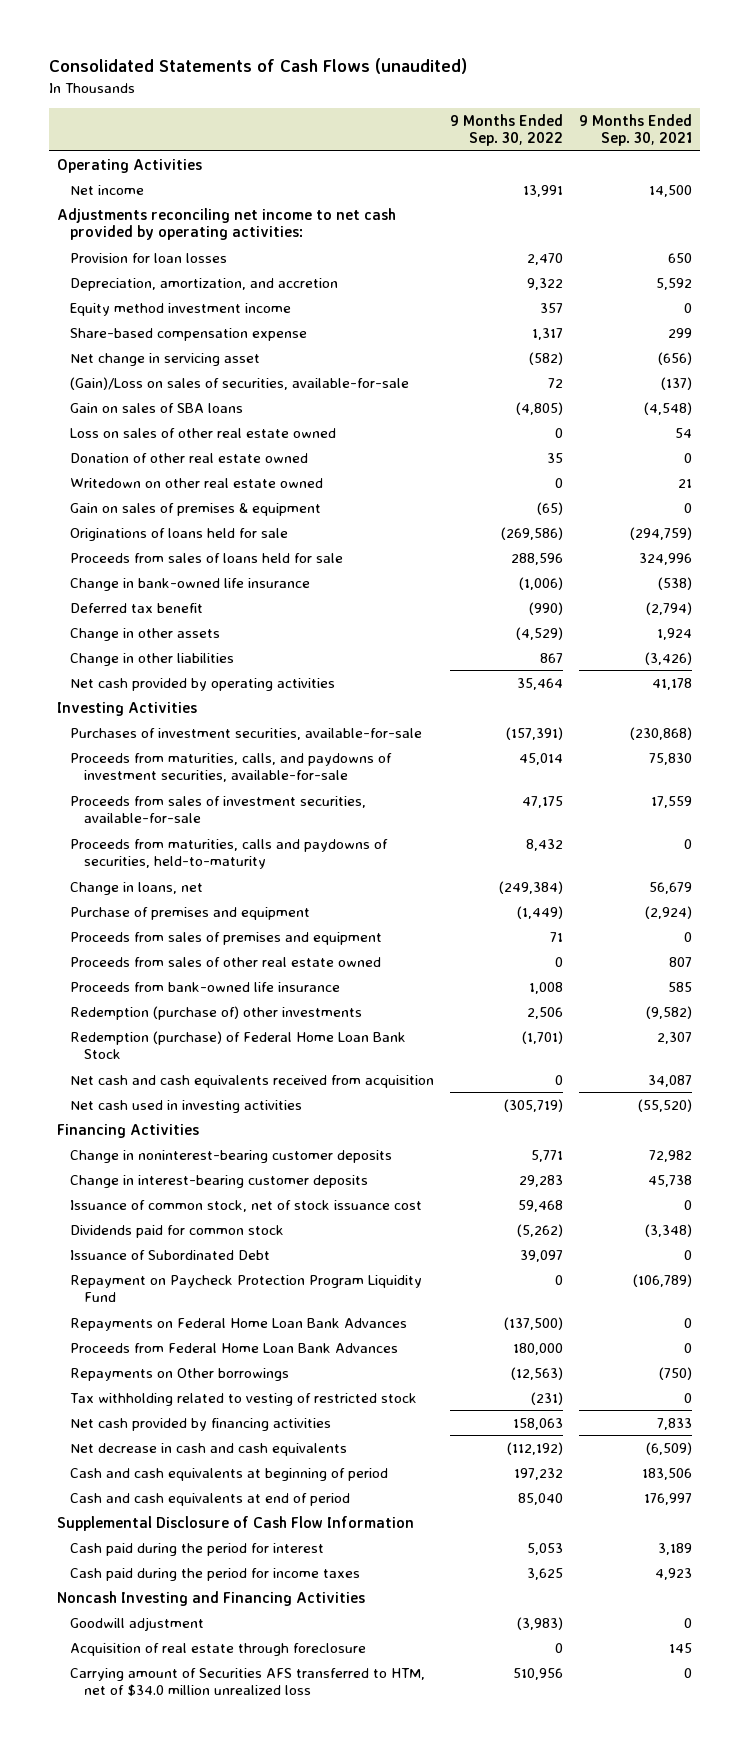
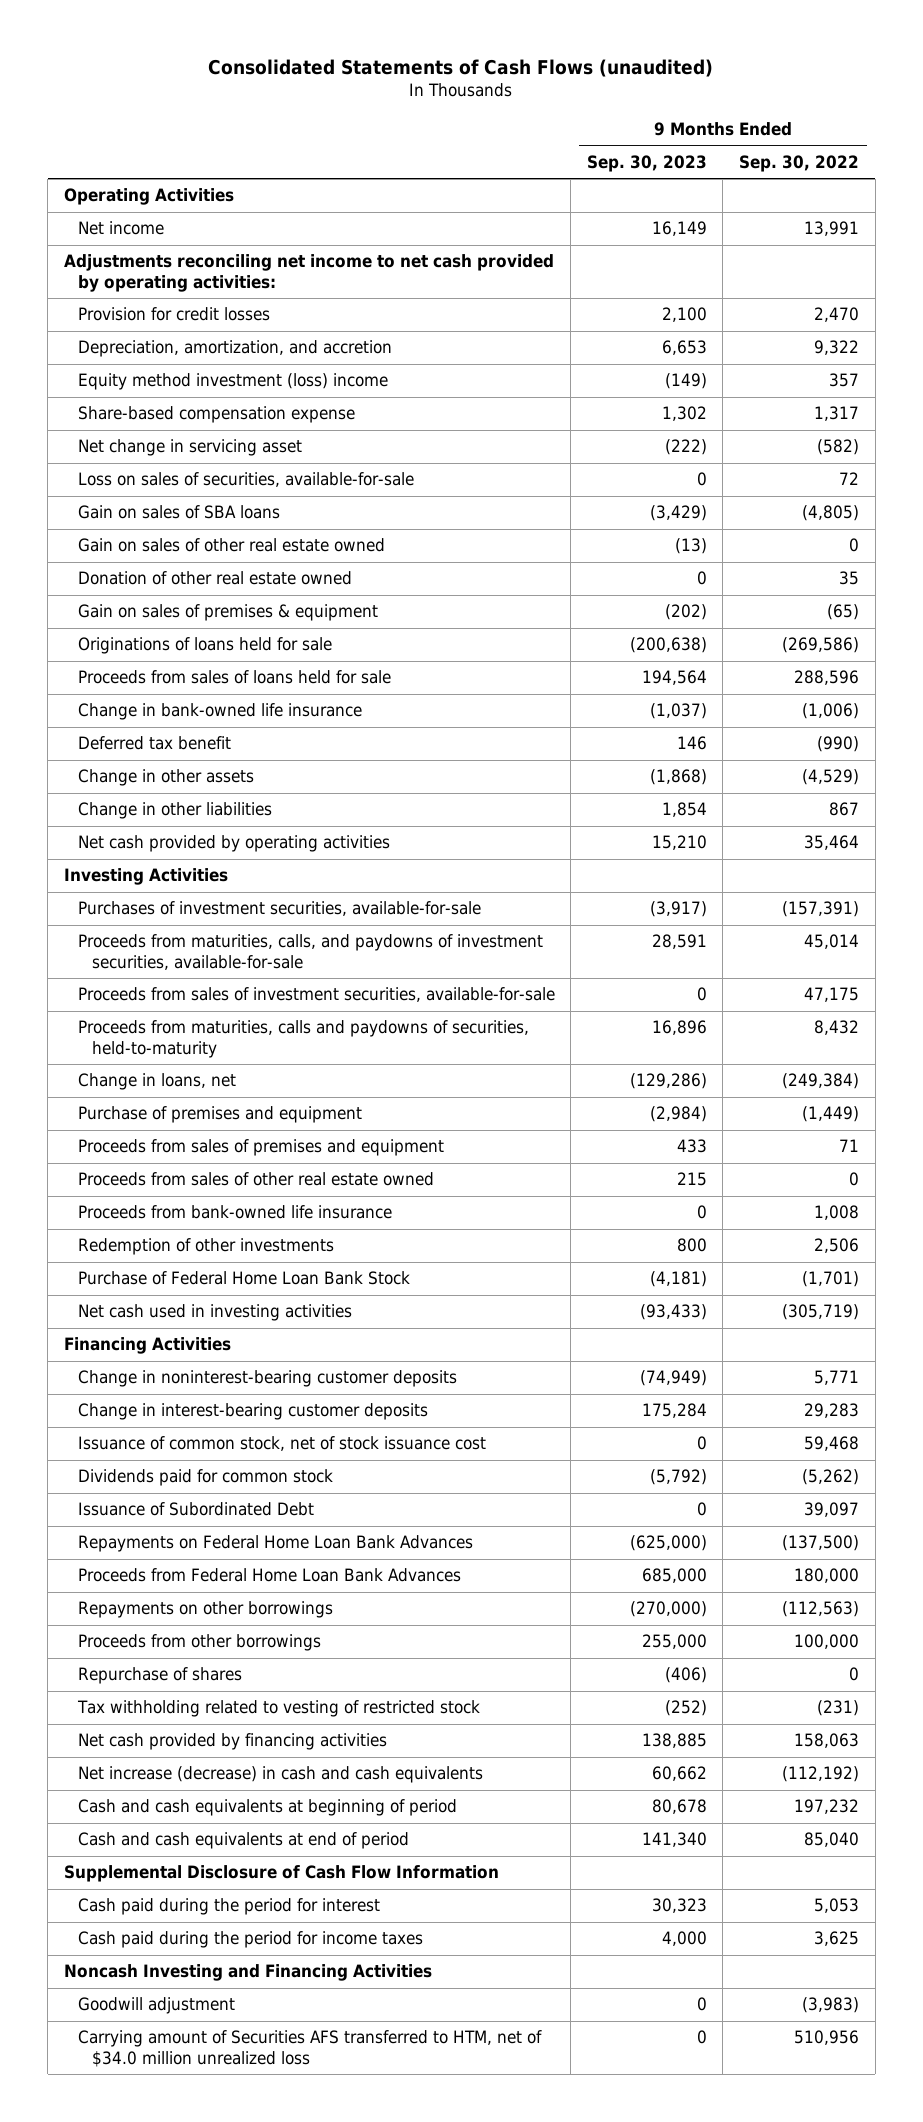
[578,113,692,147] 9 Months Ended Sep. 30, 2021 -> none
none -> [586,154,707,172] Sep. 30, 2023
[70,252,228,263] Provision for loan losses -> [77,307,270,322] Provision for credit losses
[70,302,292,316] Equity method investment income -> [77,373,388,391] Equity method investment (loss) income
[70,376,410,390] (Gain)/Loss on sales of securities, available-for-sale -> [77,472,414,488] Loss on sales of securities, available-for-sale
[70,427,337,438] Loss on sales of other real estate owned -> [77,538,385,553] Gain on sales of other real estate owned
[70,477,324,488] Writedown on other real estate owned -> none
[70,1074,435,1088] Net cash and cash equivalents received from acquisition -> none
[70,1005,363,1020] Redemption (purchase of) other investments -> [77,1238,334,1256] Redemption of other investments
[70,1030,407,1060] Redemption (purchase) of Federal Home Loan Bank Stock -> [77,1271,410,1286] Purchase of Federal Home Loan Bank Stock
[70,1274,423,1303] Repayment on Paycheck Protection Program Liquidity Fund -> none
[70,1367,290,1381] Repayments on Other borrowings -> [77,1601,333,1619] Repayments on other borrowings
[511,1366,564,1380] (12,563) -> [782,1601,860,1618] (112,563)
none -> [77,1634,321,1652] Proceeds from other borrowings
none -> [77,1667,242,1685] Repurchase of shares
[70,1442,348,1456] Net decrease in cash and cash equivalents -> [77,1766,483,1784] Net increase (decrease) in cash and cash equivalents
[70,1642,367,1656] Acquisition of real estate through foreclosure -> none

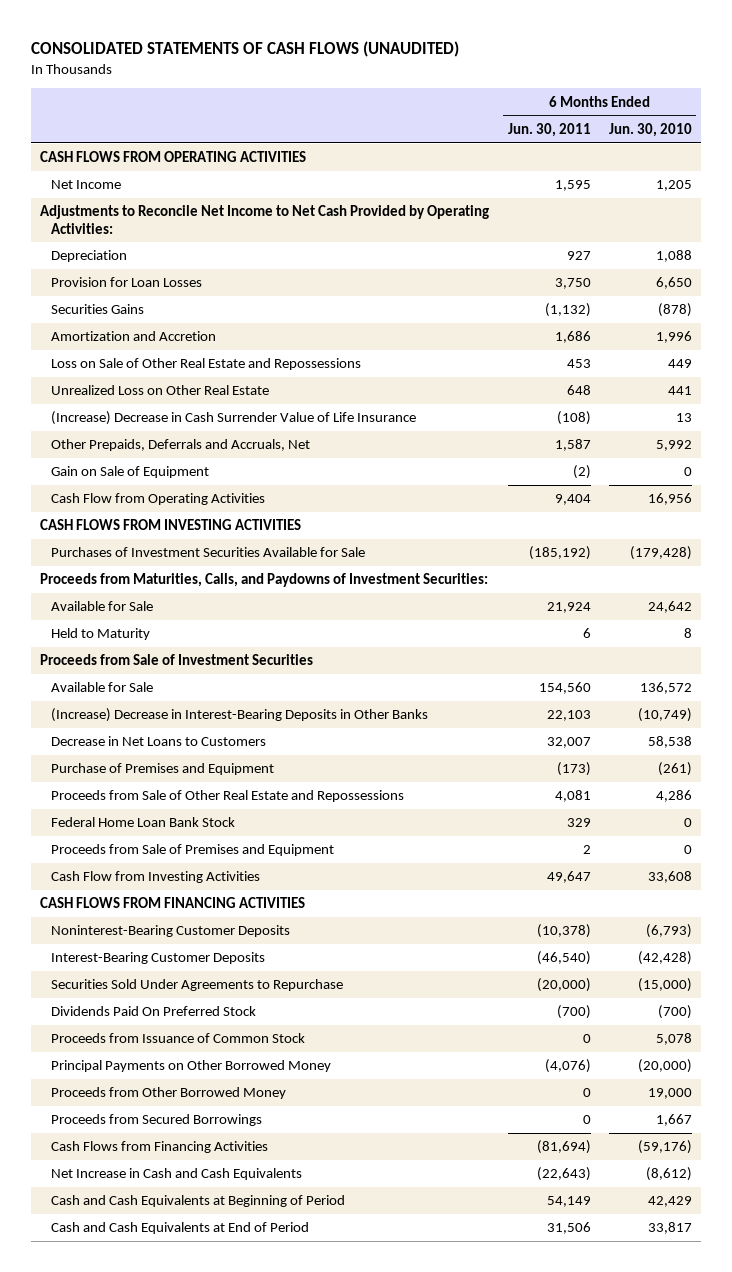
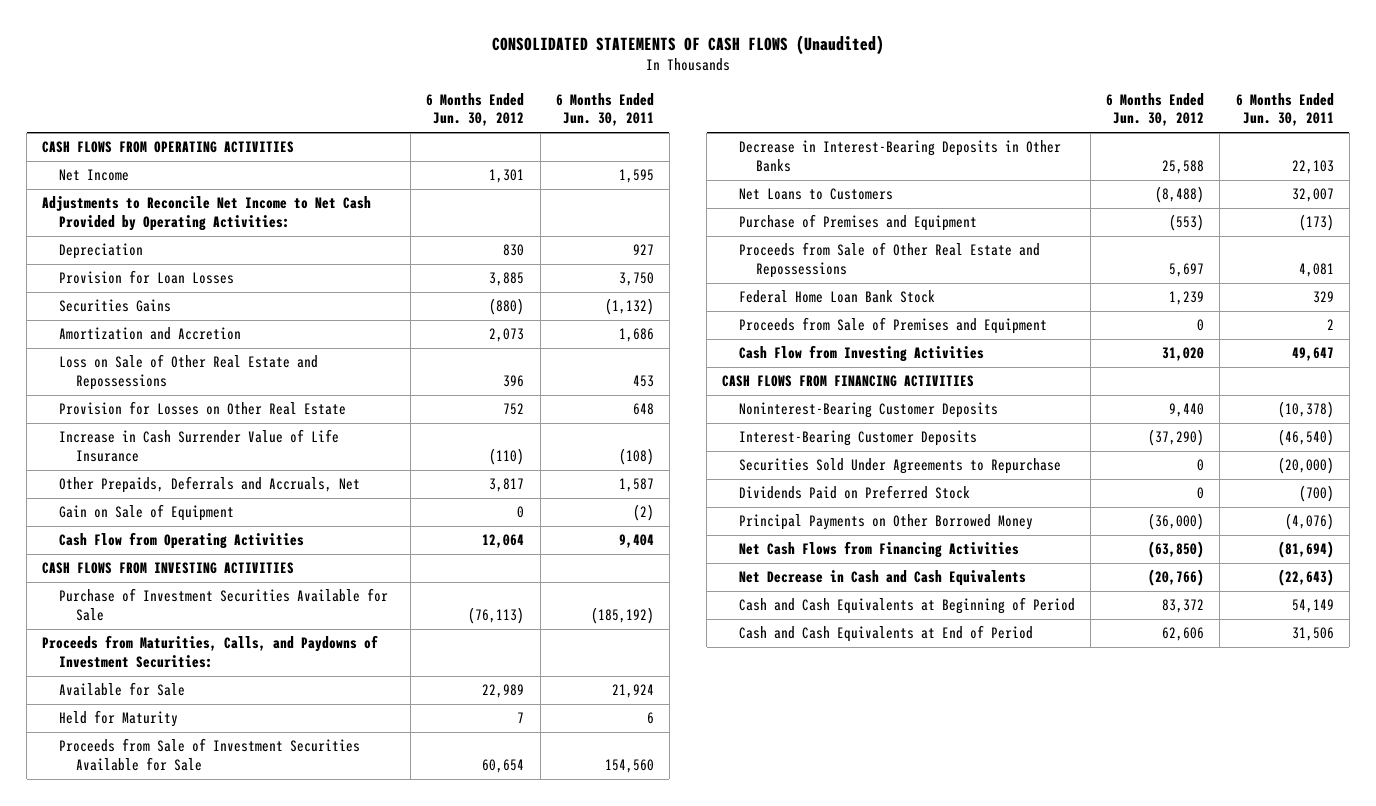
[31,41,460,58] CONSOLIDATED STATEMENTS OF CASH FLOWS (UNAUDITED) -> [491,35,884,56] CONSOLIDATED STATEMENTS OF CASH FLOWS (Unaudited)
[608,122,692,137] Jun. 30, 2010 -> none
none -> [426,92,525,127] 6 Months Ended Jun. 30, 2012
[51,385,270,396] Unrealized Loss on Other Real Estate -> [59,401,347,416] Provision for Losses on Other Real Estate
[51,411,417,426] (Increase) Decrease in Cash Surrender Value of Life Insurance -> [59,429,340,462] Increase in Cash Surrender Value of Life Insurance
[51,547,366,558] Purchases of Investment Securities Available for Sale -> [59,588,389,621] Purchase of Investment Securities Available for Sale
[40,654,314,666] Proceeds from Sale of Investment Securities -> none
[51,628,151,641] Held to Maturity -> [59,710,179,728] Held for Maturity
[51,682,154,693] Available for Sale -> [59,738,361,771] Proceeds from Sale of Investment Securities Available for Sale
[51,708,429,723] (Increase) Decrease in Interest-Bearing Deposits in Other Banks -> [739,140,1062,172] Decrease in Interest-Bearing Deposits in Other Banks
[51,736,267,747] Decrease in Net Loans to Customers -> [739,188,894,201] Net Loans to Customers
[51,1033,306,1044] Proceeds from Issuance of Common Stock -> none
[51,1006,257,1017] Dividends Paid On Preferred Stock -> [739,485,971,500] Dividends Paid on Preferred Stock
[51,1087,287,1100] Proceeds from Other Borrowed Money -> none
[51,1114,263,1127] Proceeds from Secured Borrowings -> none
[51,1141,269,1154] Cash Flows from Financing Activities -> [739,541,1020,559] Net Cash Flows from Financing Activities
[51,1168,303,1181] Net Increase in Cash and Cash Equivalents -> [739,570,1027,587] Net Decrease in Cash and Cash Equivalents

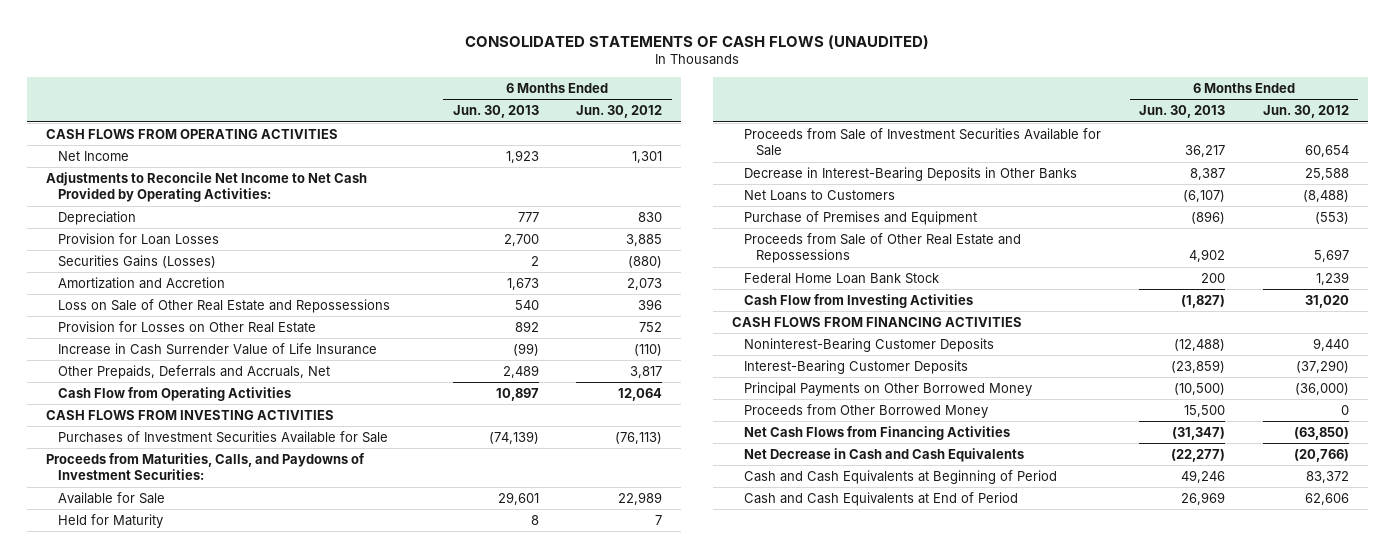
[491,35,884,56] CONSOLIDATED STATEMENTS OF CASH FLOWS (Unaudited) -> [465,35,930,50] CONSOLIDATED STATEMENTS OF CASH FLOWS (UNAUDITED)
[555,92,654,127] 6 Months Ended Jun. 30, 2011 -> none
none -> [452,105,539,119] Jun. 30, 2013
[59,299,172,313] Securities Gains -> [57,254,216,268] Securities Gains (Losses)
[59,504,235,522] Gain on Sale of Equipment -> none
[59,588,389,621] Purchase of Investment Securities Available for Sale -> [57,430,388,443] Purchases of Investment Securities Available for Sale
[739,317,1048,335] Proceeds from Sale of Premises and Equipment -> none
[739,458,1062,475] Securities Sold Under Agreements to Repurchase -> none
[739,485,971,500] Dividends Paid on Preferred Stock -> none
none -> [744,403,989,418] Proceeds from Other Borrowed Money

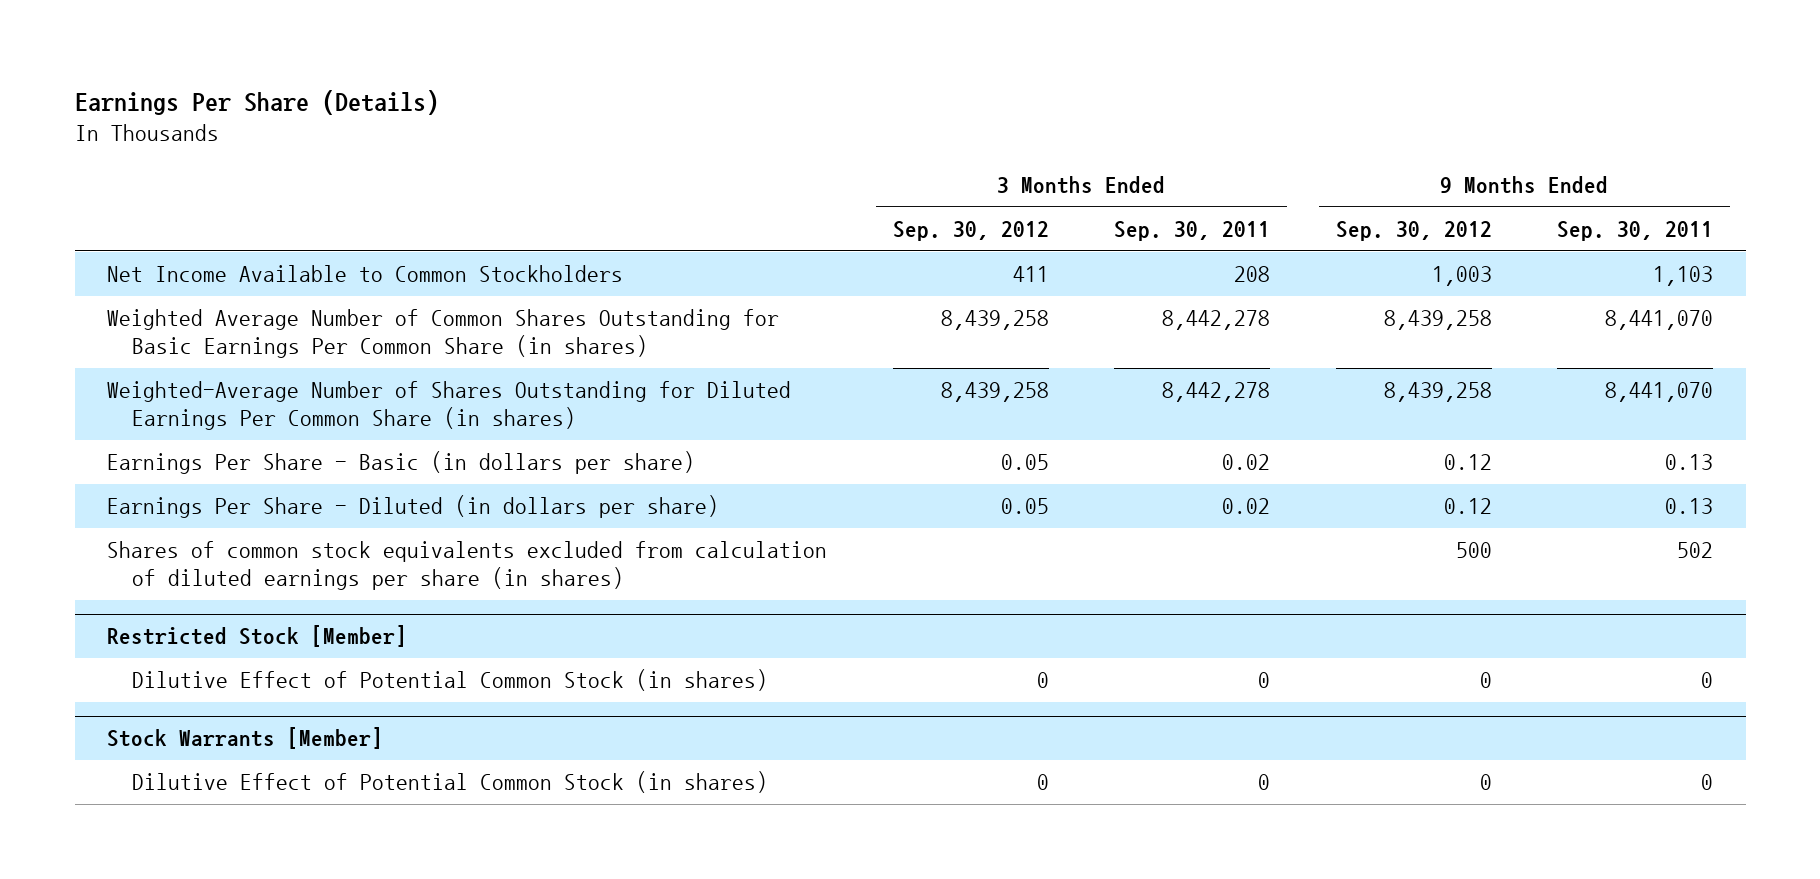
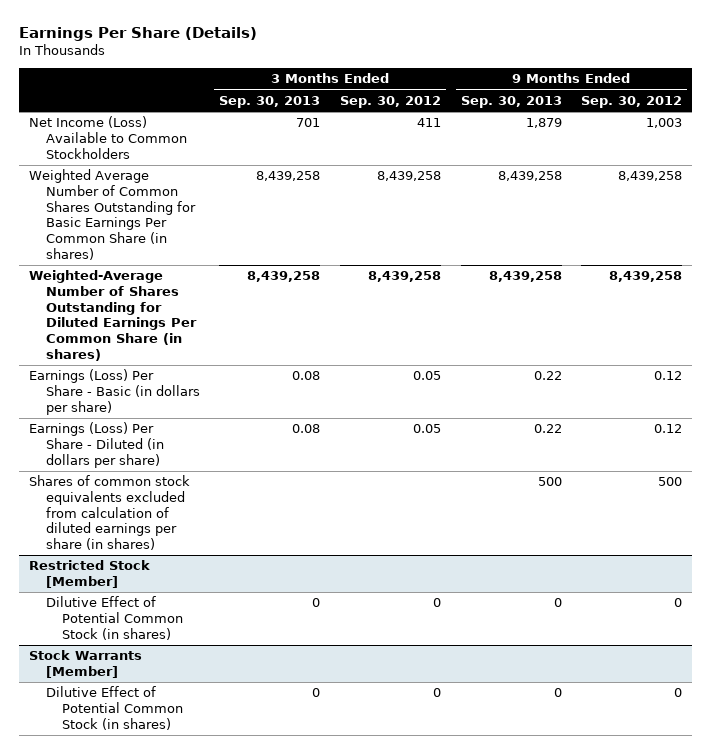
[1114,221,1271,242] Sep. 30, 2011 -> none
[1557,221,1714,242] Sep. 30, 2011 -> none
none -> [219,96,321,109] Sep. 30, 2013
none -> [460,96,562,109] Sep. 30, 2013
[107,265,624,283] Net Income Available to Common Stockholders -> [28,116,187,159] Net Income (Loss) Available to Common Stockholders
[107,451,696,475] Earnings Per Share - Basic (in dollars per share) -> [28,369,200,415] Earnings (Loss) Per Share - Basic (in dollars per share)
[107,495,720,519] Earnings Per Share - Diluted (in dollars per share) -> [28,422,164,468] Earnings (Loss) Per Share - Diluted (in dollars per share)

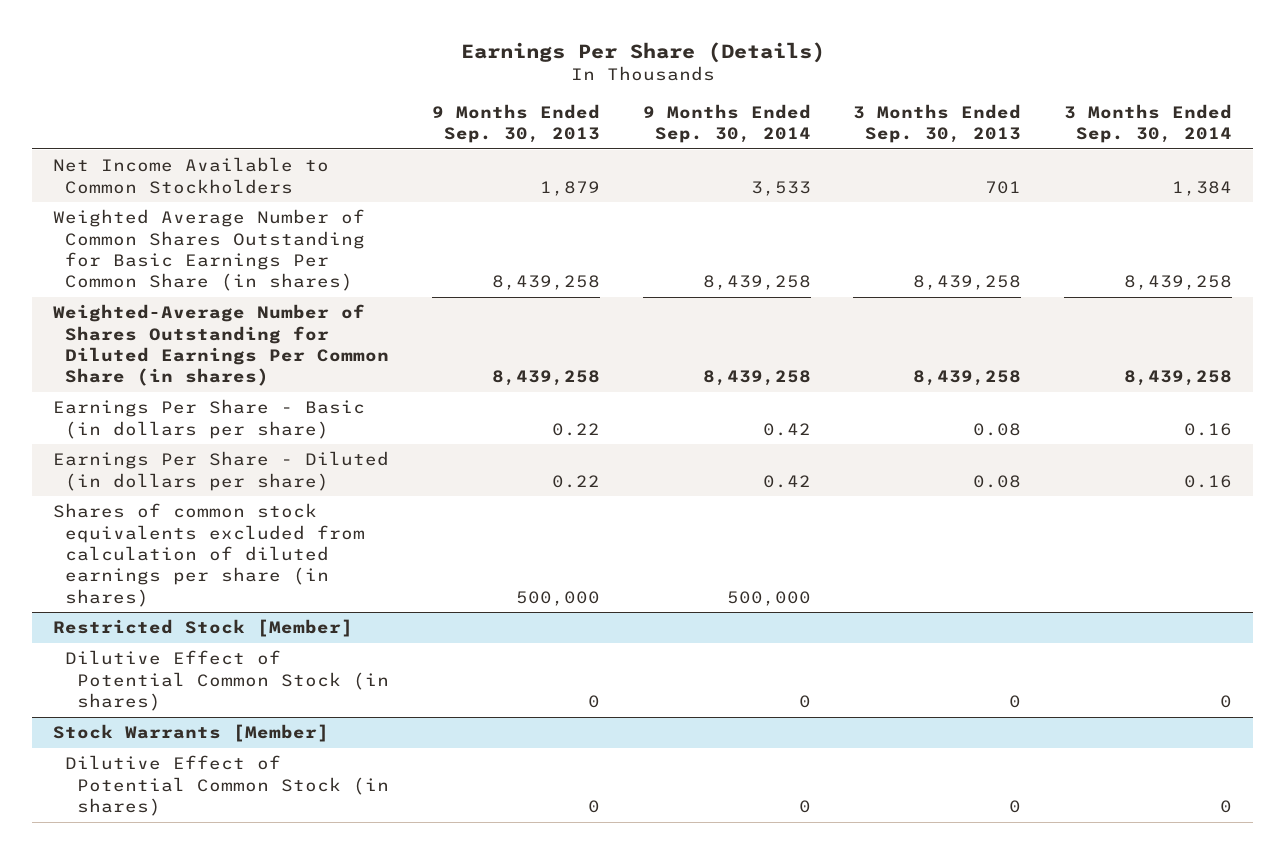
[339,96,441,109] Sep. 30, 2012 -> none
[581,96,683,109] Sep. 30, 2012 -> none
none -> [642,103,811,144] 9 Months Ended Sep. 30, 2014
none -> [1063,103,1232,144] 3 Months Ended Sep. 30, 2014
[28,116,187,159] Net Income (Loss) Available to Common Stockholders -> [53,157,330,194] Net Income Available to Common Stockholders
[28,369,200,415] Earnings (Loss) Per Share - Basic (in dollars per share) -> [53,399,366,439] Earnings Per Share - Basic (in dollars per share)
[28,422,164,468] Earnings (Loss) Per Share - Diluted (in dollars per share) -> [53,451,390,491] Earnings Per Share - Diluted (in dollars per share)
[537,477,562,487] 500 -> [515,590,600,606] 500,000

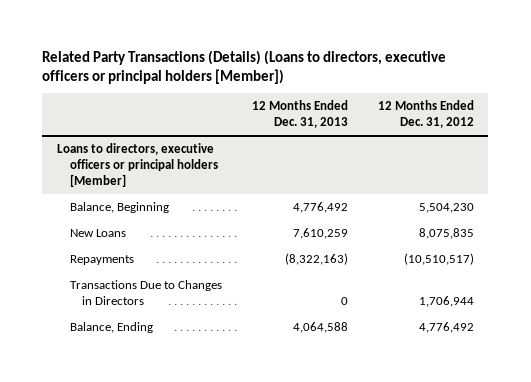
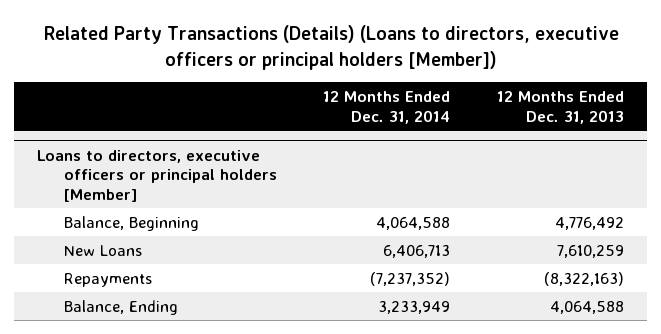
[377,100,474,129] 12 Months Ended Dec. 31, 2012 -> none
none -> [323,91,451,124] 12 Months Ended Dec. 31, 2014
[69,279,222,305] Transactions Due to Changes in Directors -> none

